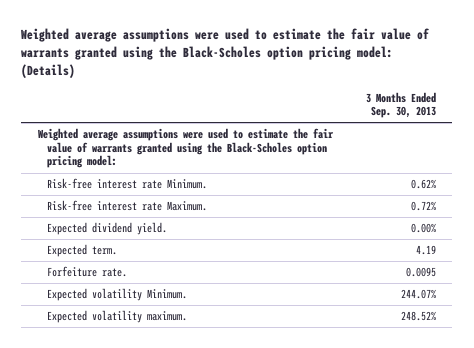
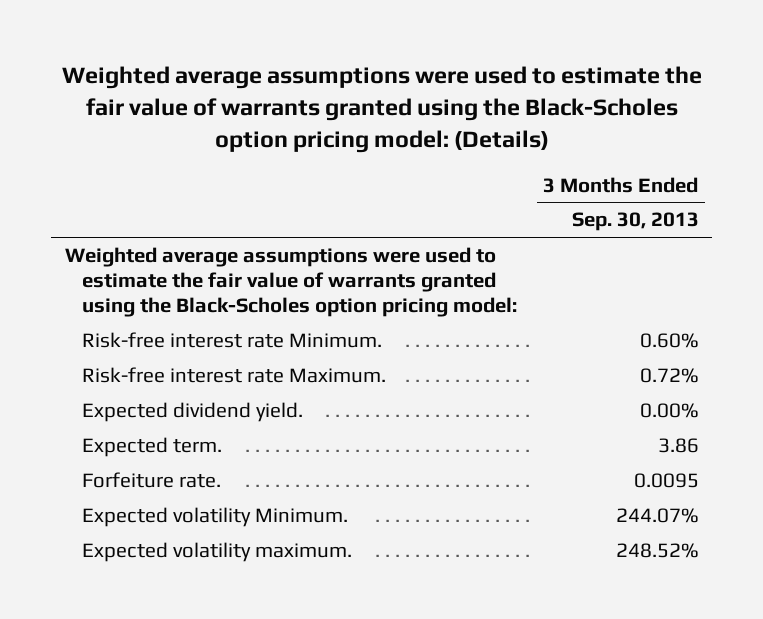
[410,179,436,190] 0.62% -> [639,333,699,349] 0.60%
[415,245,436,256] 4.19 -> [657,438,699,454] 3.86

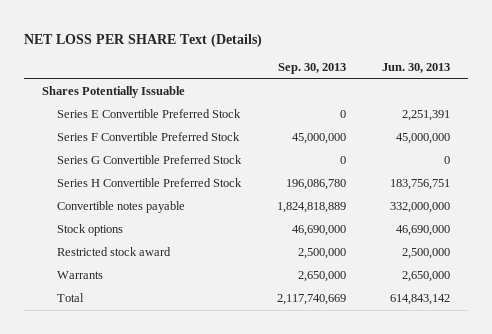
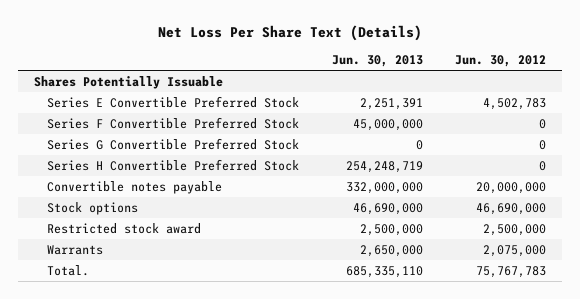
[24,33,263,47] NET LOSS PER SHARE Text (Details) -> [157,24,422,41] Net Loss Per Share Text (Details)
[278,63,347,75] Sep. 30, 2013 -> none
none -> [455,54,547,67] Jun. 30, 2012
[389,179,450,191] 183,756,751 -> [345,160,423,173] 254,248,719
[57,293,85,303] Total -> [47,264,90,276] Total.
[389,294,450,306] 614,843,142 -> [345,265,423,278] 685,335,110

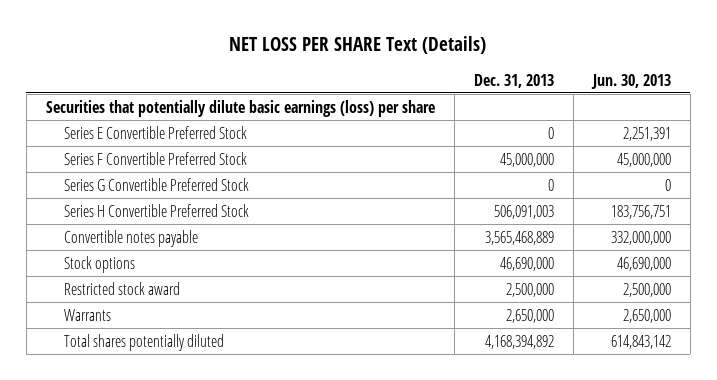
[157,24,422,41] Net Loss Per Share Text (Details) -> [229,36,487,55] NET LOSS PER SHARE Text (Details)
[455,54,547,67] Jun. 30, 2012 -> none
none -> [473,73,554,88] Dec. 31, 2013
[33,75,223,89] Shares Potentially Issuable -> none
none -> [45,99,435,117] Securities that potentially dilute basic earnings (loss) per share
[345,160,423,173] 254,248,719 -> [610,204,671,219] 183,756,751
[47,264,90,276] Total. -> none
none -> [64,333,225,351] Total shares potentially diluted

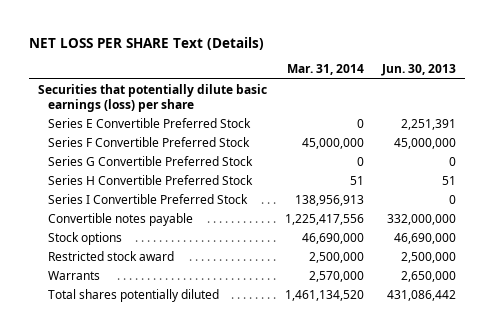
[473,73,554,88] Dec. 31, 2013 -> none
none -> [287,64,365,76] Mar. 31, 2014
[610,204,671,219] 183,756,751 -> [442,175,457,185] 51
none -> [47,193,248,204] Series I Convertible Preferred Stock
[610,334,671,349] 614,843,142 -> [387,289,457,301] 431,086,442

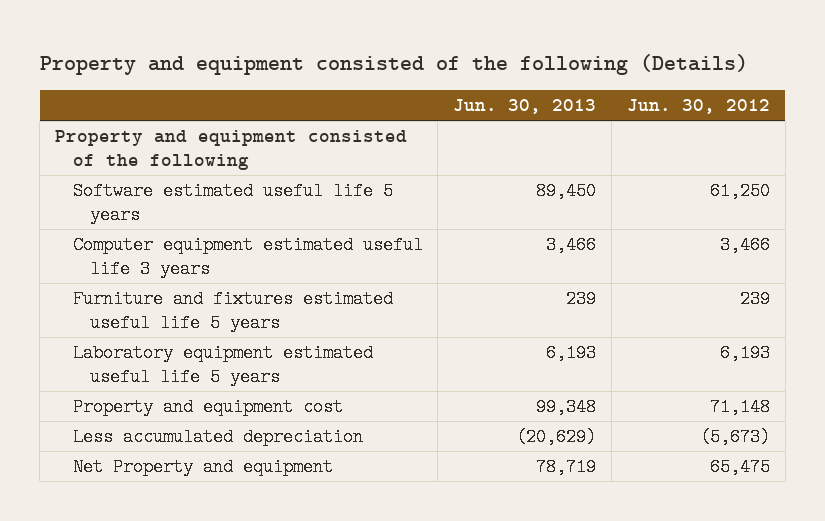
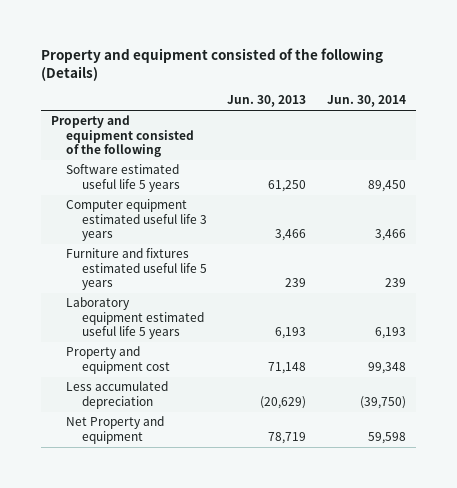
[626,99,770,115] Jun. 30, 2012 -> none
none -> [326,95,406,108] Jun. 30, 2014
[536,182,597,201] 89,450 -> [268,179,307,192] 61,250
[536,398,597,417] 99,348 -> [268,361,307,374] 71,148

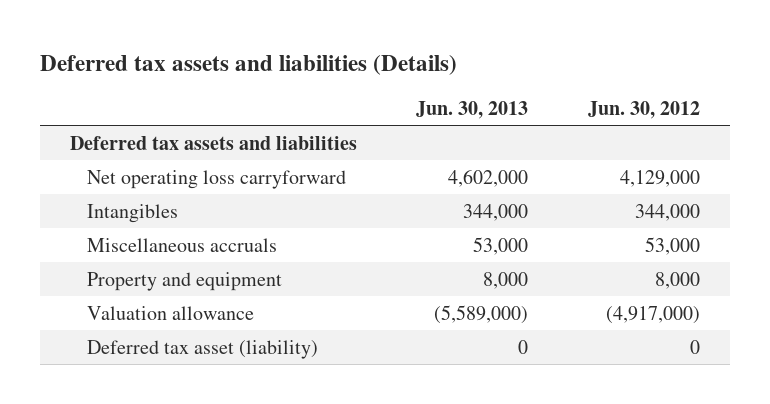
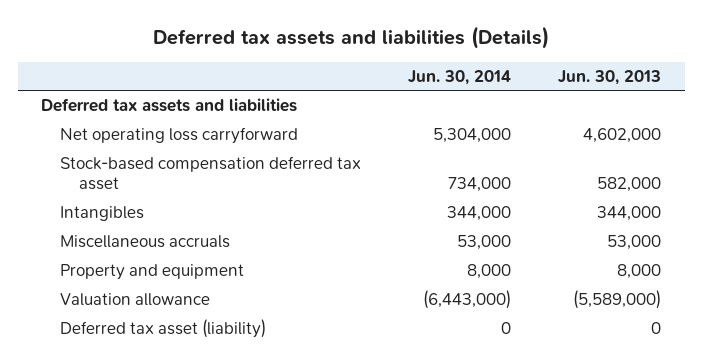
[587,101,700,120] Jun. 30, 2012 -> none
none -> [408,69,512,85] Jun. 30, 2014
none -> [60,156,362,191] Stock-based compensation deferred tax asset

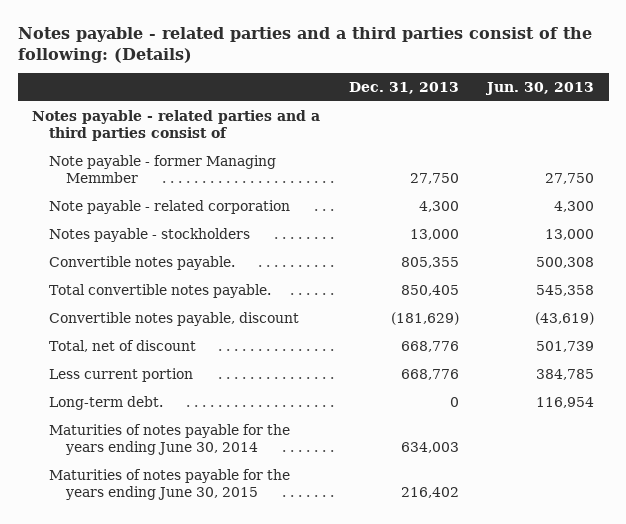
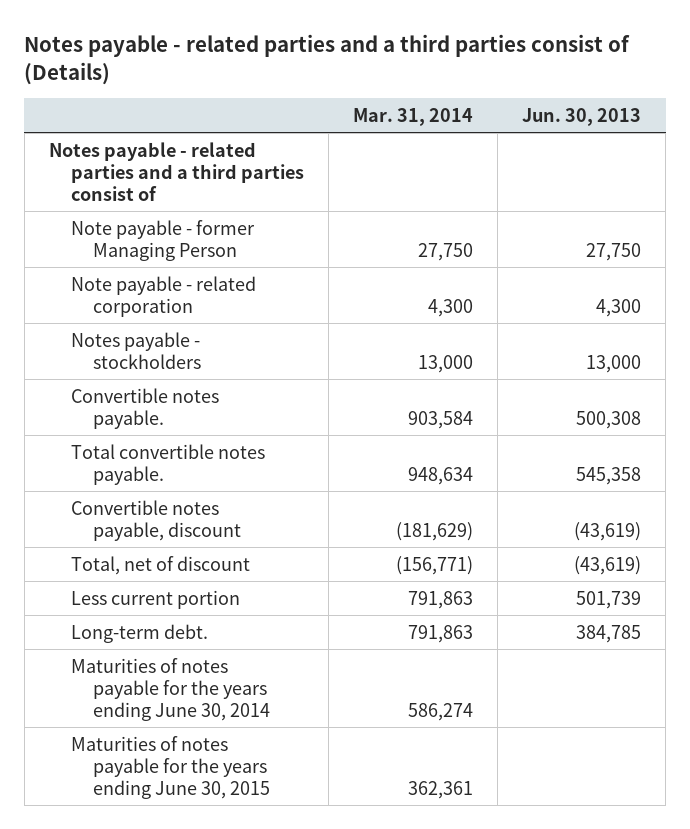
[17,26,592,63] Notes payable - related parties and a third parties consist of the following: (Details) -> [24,34,631,86] Notes payable - related parties and a third parties consist of (Details)
[348,81,459,94] Dec. 31, 2013 -> none
none -> [352,107,473,126] Mar. 31, 2014
[49,154,277,184] Note payable - former Managing Memmber -> [70,219,255,261] Note payable - former Managing Person
[536,340,595,352] 501,739 -> [573,555,641,575] (43,619)
[536,368,595,380] 384,785 -> [575,590,641,609] 501,739
[536,396,595,408] 116,954 -> [575,624,641,643] 384,785

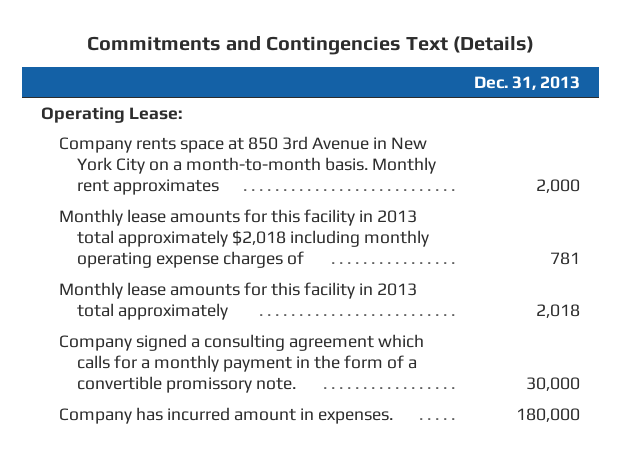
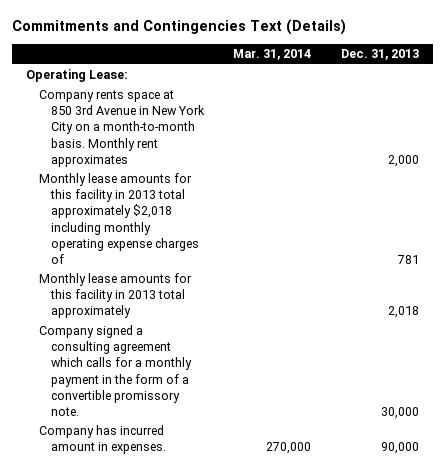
none -> [233,49,312,61] Mar. 31, 2014
[515,407,580,422] 180,000 -> [380,442,419,455] 90,000

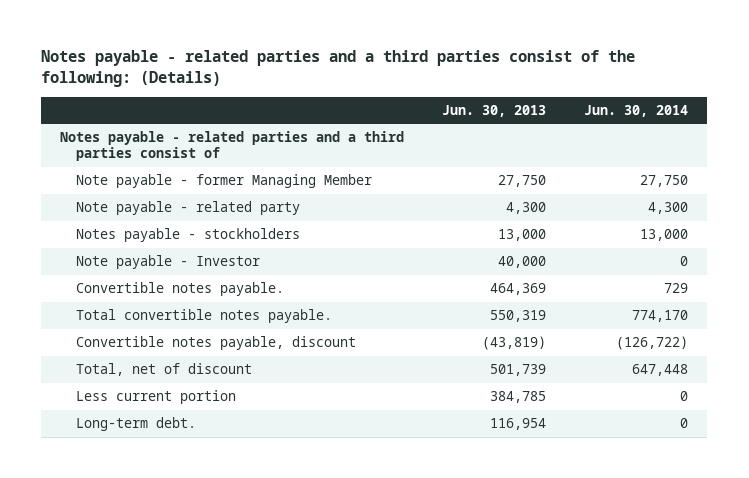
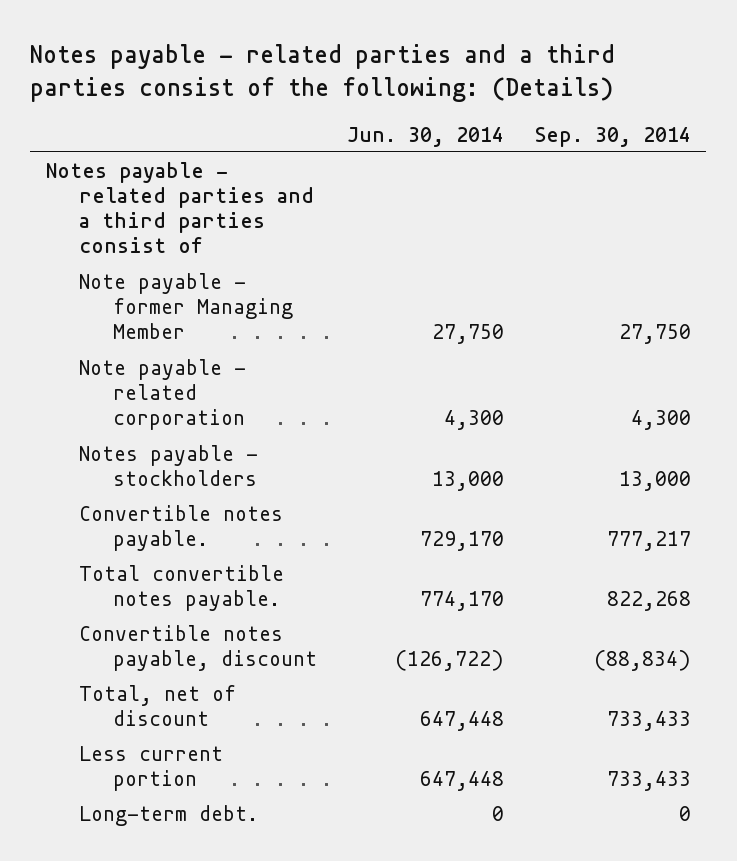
[442,104,547,117] Jun. 30, 2013 -> none
none -> [535,126,692,147] Sep. 30, 2014
[75,201,300,216] Note payable - related party -> [79,358,247,431] Note payable - related corporation
[75,255,260,270] Note payable - Investor -> none
[664,283,689,294] 729 -> [420,531,505,552] 729,170
[680,391,689,402] 0 -> [420,771,505,792] 647,448

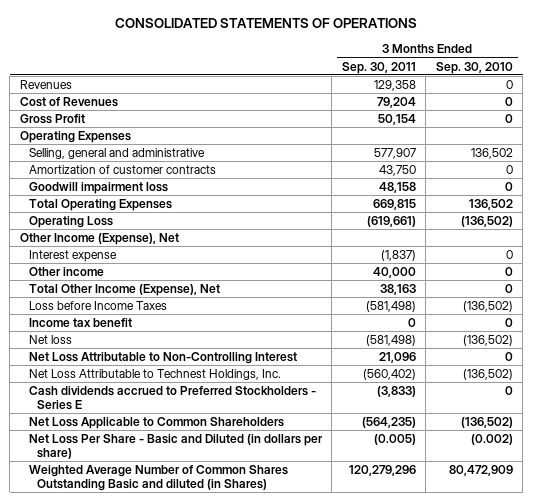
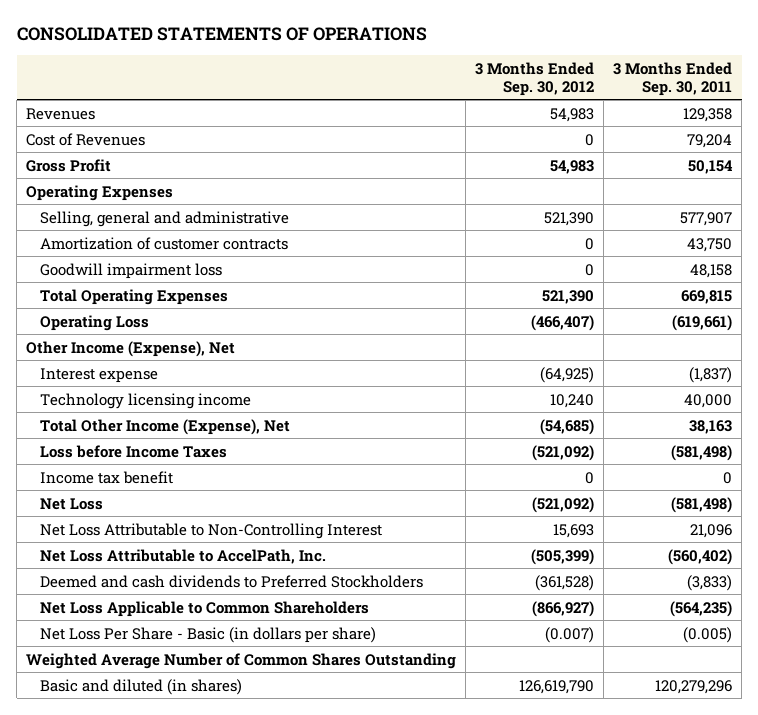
[435,61,513,74] Sep. 30, 2010 -> none
none -> [475,61,595,96] 3 Months Ended Sep. 30, 2012
[28,267,104,277] Other income -> none
none -> [40,392,252,409] Technology licensing income
[28,335,72,345] Net loss -> [40,497,104,510] Net Loss
[28,369,281,381] Net Loss Attributable to Technest Holdings, Inc. -> [40,548,327,564] Net Loss Attributable to AccelPath, Inc.
[28,386,316,411] Cash dividends accrued to Preferred Stockholders - Series E -> [40,574,424,588] Deemed and cash dividends to Preferred Stockholders
[28,434,323,460] Net Loss Per Share - Basic and Diluted (in dollars per share) -> [40,626,377,643] Net Loss Per Share - Basic (in dollars per share)
none -> [26,652,457,669] Weighted Average Number of Common Shares Outstanding
[28,465,288,492] Weighted Average Number of Common Shares Outstanding Basic and diluted (in Shares) -> [40,678,243,695] Basic and diluted (in shares)

